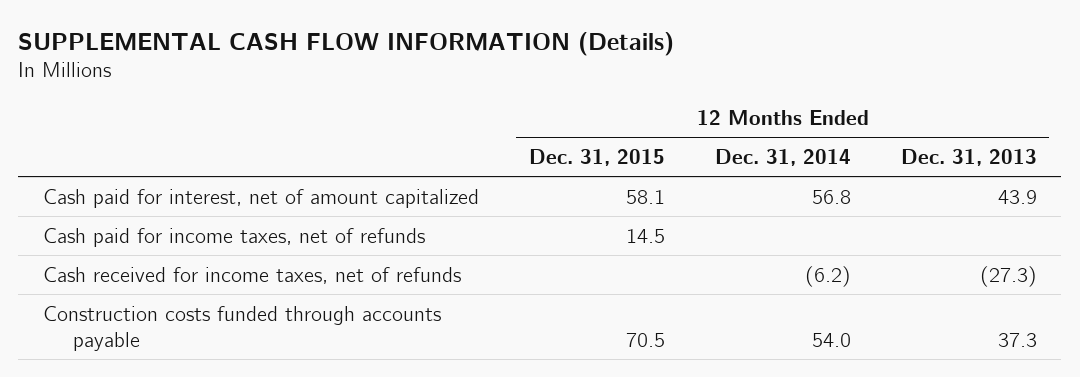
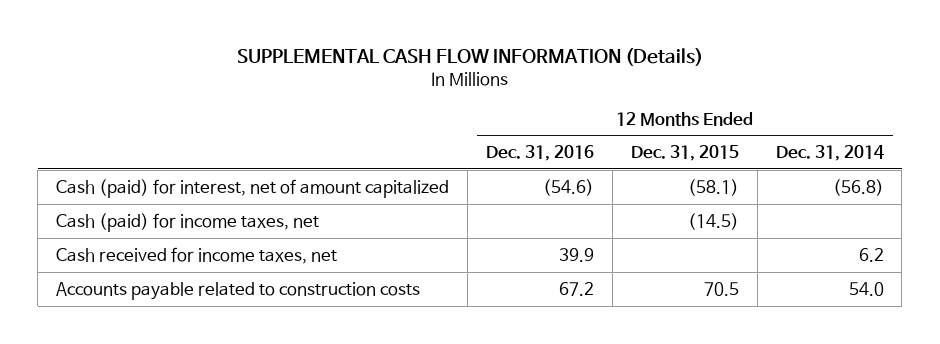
[900,148,1037,166] Dec. 31, 2013 -> none
none -> [485,145,594,162] Dec. 31, 2016
[43,188,480,208] Cash paid for interest, net of amount capitalized -> [56,178,450,198] Cash (paid) for interest, net of amount capitalized
[625,189,665,204] 58.1 -> [687,178,739,196] (58.1)
[811,189,851,204] 56.8 -> [832,178,884,196] (56.8)
[43,227,426,247] Cash paid for income taxes, net of refunds -> [56,212,320,232] Cash (paid) for income taxes, net
[625,228,665,243] 14.5 -> [687,212,739,230] (14.5)
[43,266,462,284] Cash received for income taxes, net of refunds -> [56,246,338,264] Cash received for income taxes, net
[804,265,851,287] (6.2) -> [858,247,884,262] 6.2
[43,305,442,351] Construction costs funded through accounts payable -> [56,281,421,300] Accounts payable related to construction costs

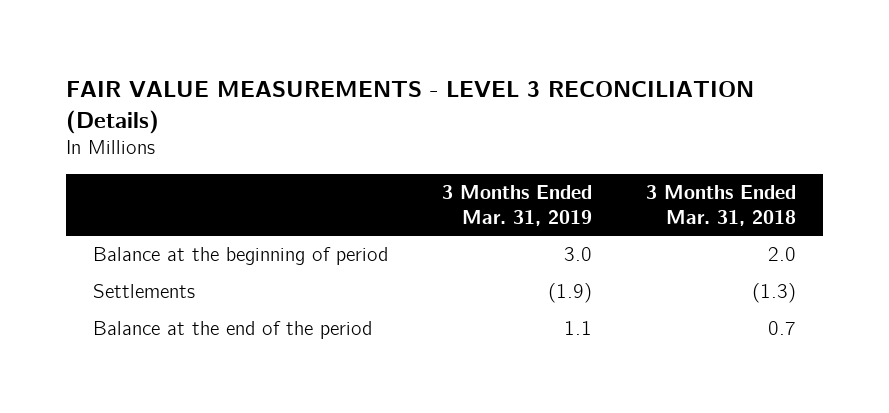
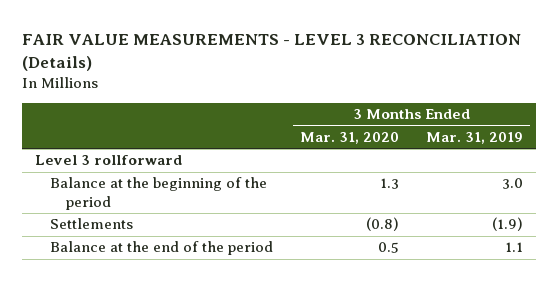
[646,185,797,226] 3 Months Ended Mar. 31, 2018 -> none
none -> [300,131,400,144] Mar. 31, 2020
none -> [35,155,183,166] Level 3 rollforward
[92,247,388,266] Balance at the beginning of period -> [50,177,268,210] Balance at the beginning of the period

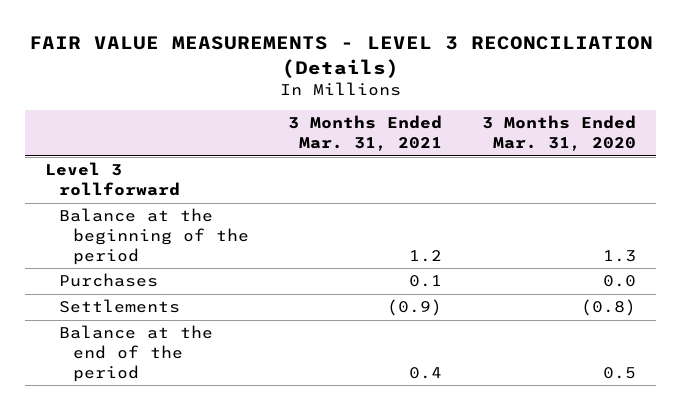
[425,131,523,144] Mar. 31, 2019 -> none
none -> [288,115,443,152] 3 Months Ended Mar. 31, 2021
none -> [58,273,158,288] Purchases

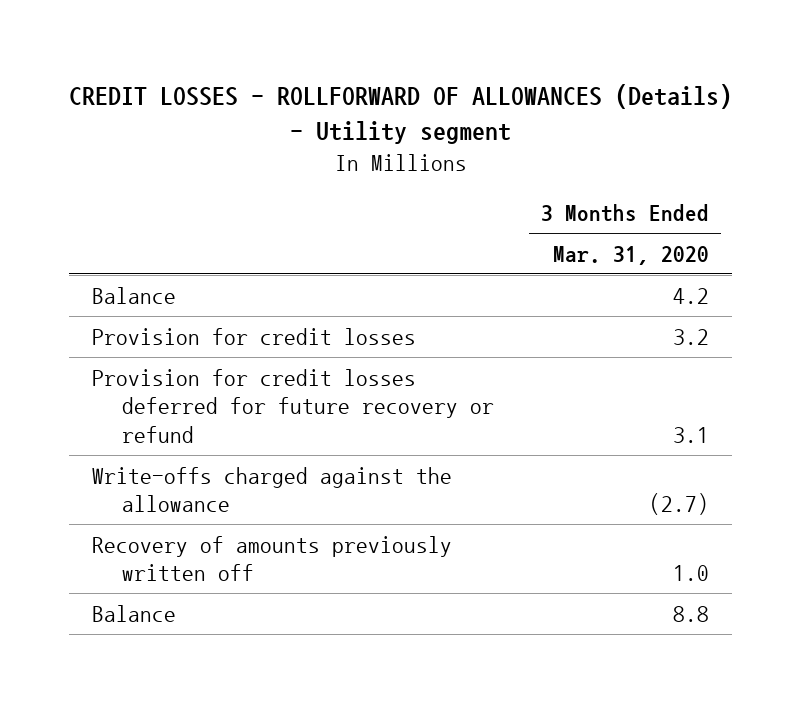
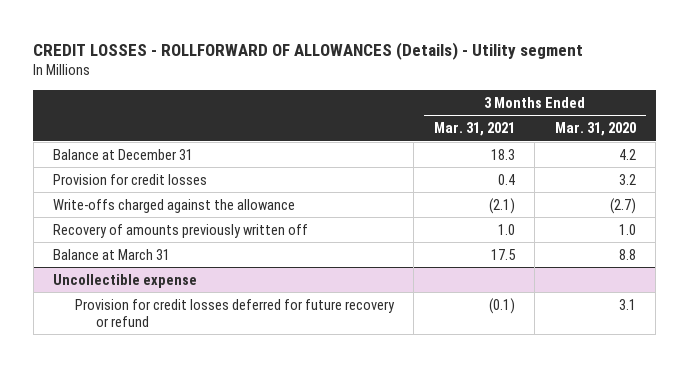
none -> [433,122,515,137] Mar. 31, 2021
[92,286,177,304] Balance -> [53,148,194,160] Balance at December 31
[92,368,495,443] Provision for credit losses deferred for future recovery or refund -> none
[92,604,177,622] Balance -> [53,248,171,260] Balance at March 31
none -> [53,273,198,288] Uncollectible expense
none -> [74,298,395,327] Provision for credit losses deferred for future recovery or refund

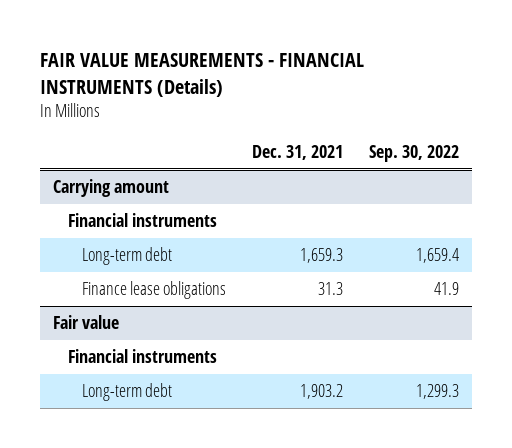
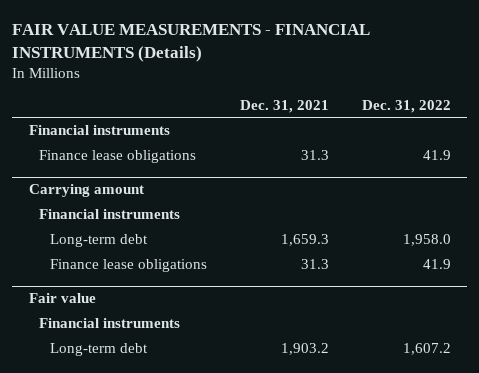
[369,145,460,163] Sep. 30, 2022 -> none
none -> [361,99,451,113] Dec. 31, 2022
none -> [28,125,170,136] Financial instruments
none -> [39,150,197,164] Finance lease obligations

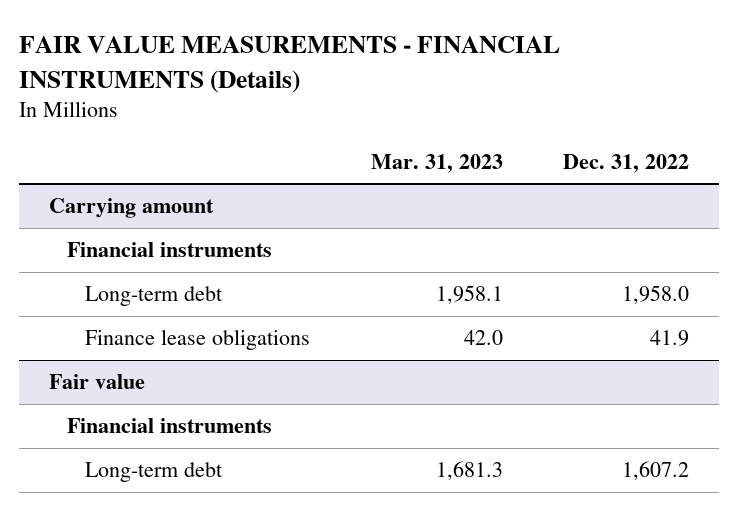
[239,99,329,113] Dec. 31, 2021 -> none
none -> [370,153,503,173] Mar. 31, 2023
[28,125,170,136] Financial instruments -> none
[39,150,197,164] Finance lease obligations -> none

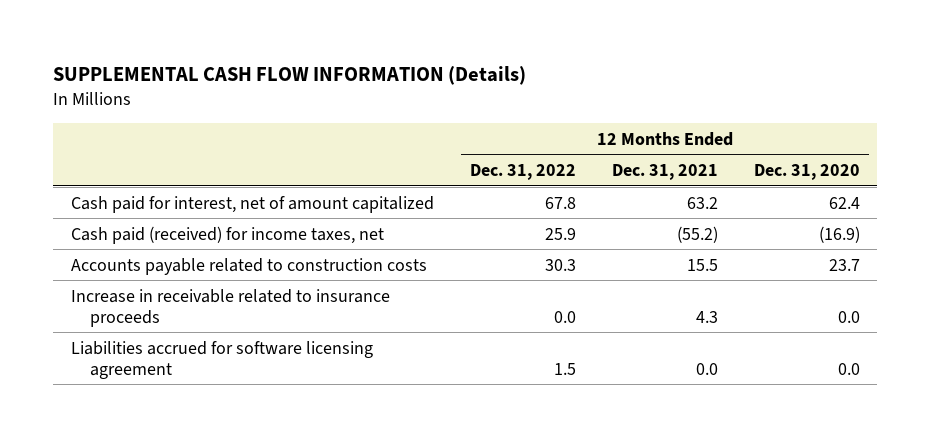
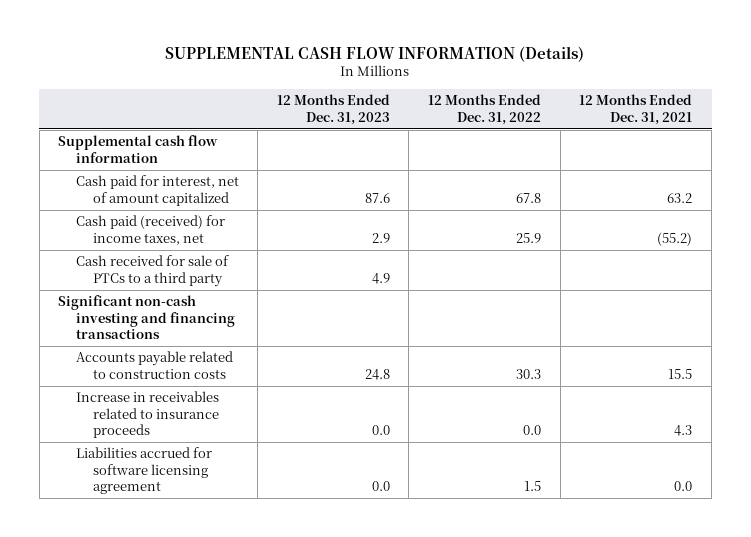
[753,164,860,181] Dec. 31, 2020 -> none
none -> [276,94,390,125] 12 Months Ended Dec. 31, 2023
none -> [58,135,219,163] Supplemental cash flow information
none -> [75,255,229,287] Cash received for sale of PTCs to a third party
none -> [58,295,235,340] Significant non-cash investing and financing transactions
[71,288,391,327] Increase in receivable related to insurance proceeds -> [75,391,219,439] Increase in receivables related to insurance proceeds

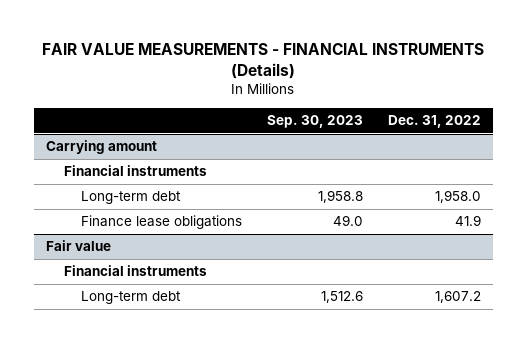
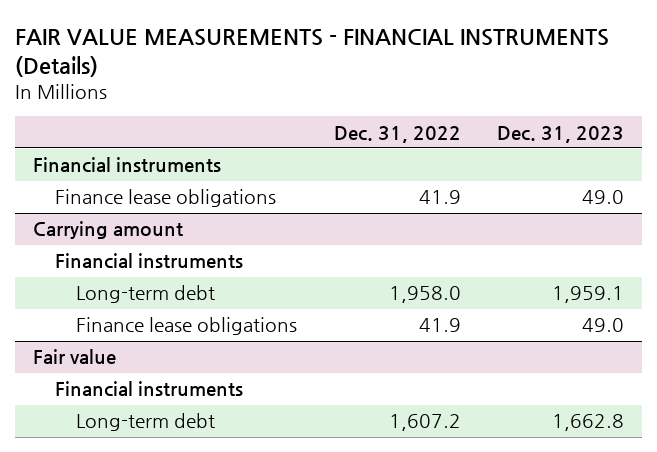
[266,115,363,129] Sep. 30, 2023 -> none
none -> [497,125,625,143] Dec. 31, 2023
none -> [33,157,222,174] Financial instruments
none -> [54,189,276,208] Finance lease obligations

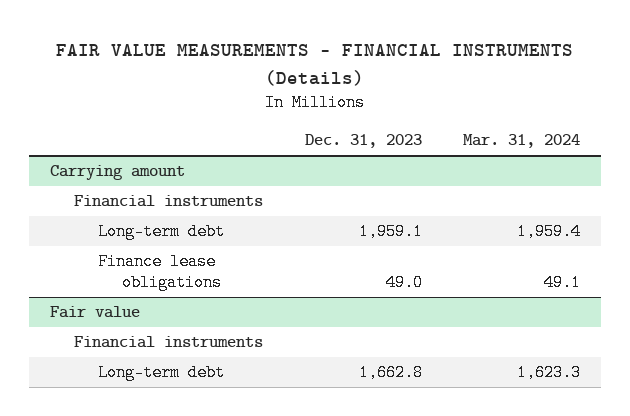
[333,125,461,143] Dec. 31, 2022 -> none
none -> [463,134,581,149] Mar. 31, 2024
[33,157,222,174] Financial instruments -> none
[54,189,276,208] Finance lease obligations -> none

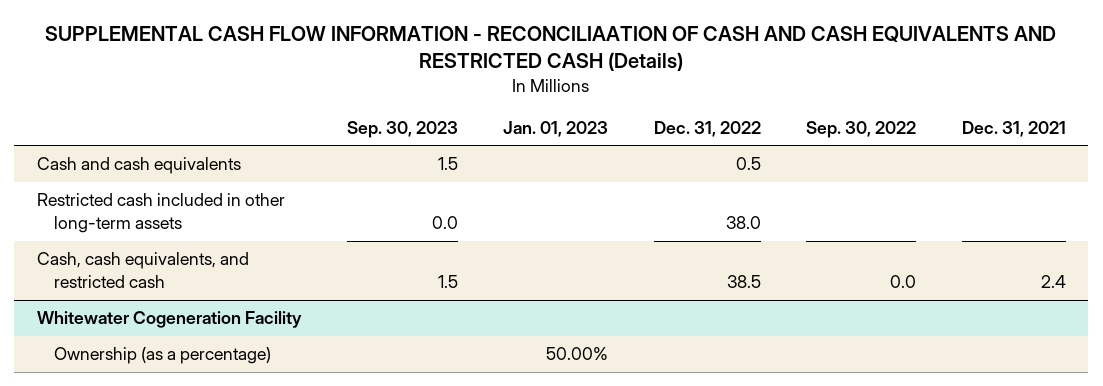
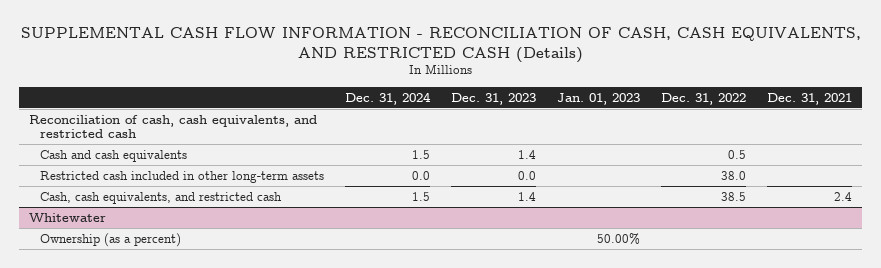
[45,26,1057,72] SUPPLEMENTAL CASH FLOW INFORMATION - RECONCILIAATION OF CASH AND CASH EQUIVALENTS AND RESTRICTED CASH (Details) -> [20,27,861,63] SUPPLEMENTAL CASH FLOW INFORMATION - RECONCILIATION OF CASH, CASH EQUIVALENTS, AND RESTRICTED CASH (Details)
[346,120,458,138] Sep. 30, 2023 -> none
[806,120,917,138] Sep. 30, 2022 -> none
none -> [345,91,432,105] Dec. 31, 2024
none -> [451,92,537,105] Dec. 31, 2023
none -> [29,114,318,139] Reconciliation of cash, cash equivalents, and restricted cash
[37,311,303,329] Whitewater Cogeneration Facility -> [29,212,107,222] Whitewater
[54,347,272,365] Ownership (as a percentage) -> [40,232,182,247] Ownership (as a percent)

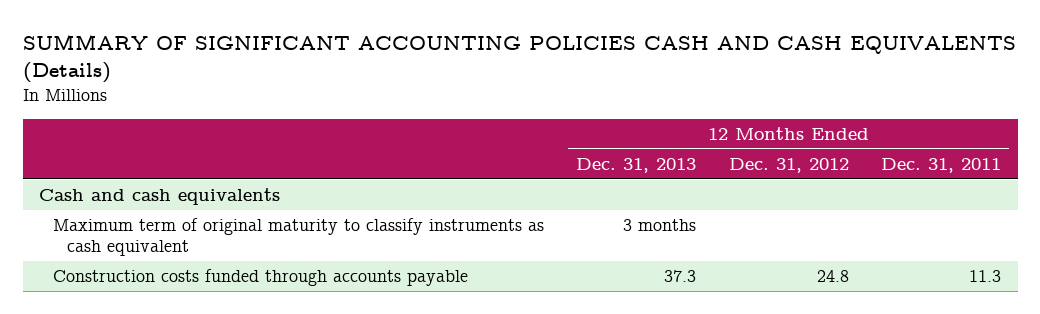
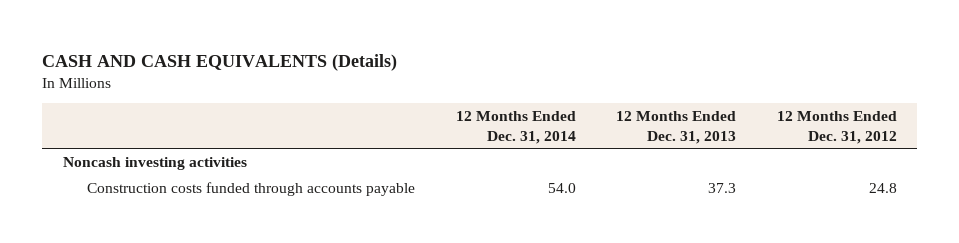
[22,34,1016,84] SUMMARY OF SIGNIFICANT ACCOUNTING POLICIES CASH AND CASH EQUIVALENTS (Details) -> [42,53,398,71] CASH AND CASH EQUIVALENTS (Details)
[881,157,1002,173] Dec. 31, 2011 -> none
none -> [455,111,576,144] 12 Months Ended Dec. 31, 2014
[39,188,281,206] Cash and cash equivalents -> none
[53,218,545,257] Maximum term of original maturity to classify instruments as cash equivalent -> none
none -> [62,156,247,170] Noncash investing activities

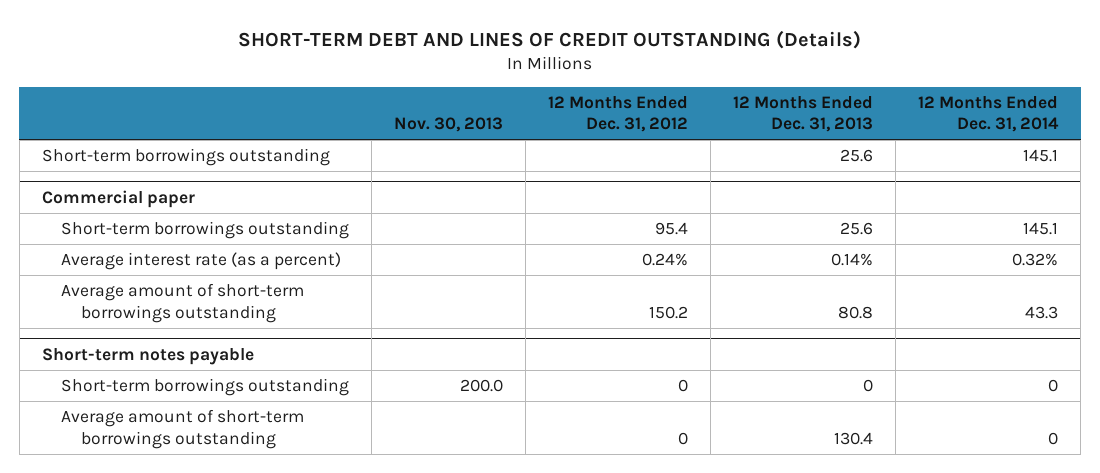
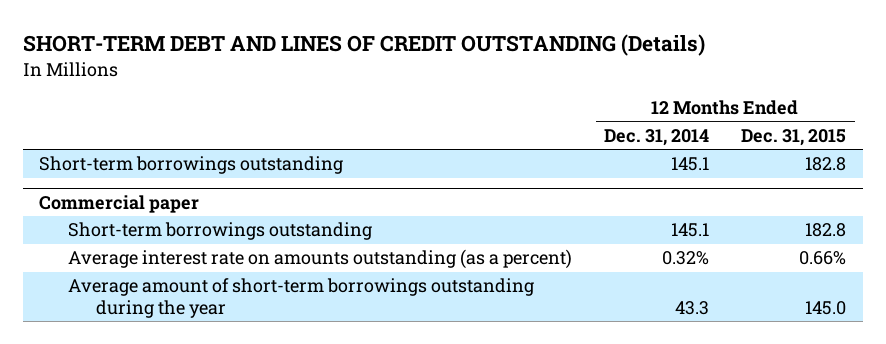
[394,117,504,133] Nov. 30, 2013 -> none
[548,95,689,133] 12 Months Ended Dec. 31, 2012 -> none
[733,95,874,133] 12 Months Ended Dec. 31, 2013 -> none
none -> [741,128,847,146] Dec. 31, 2015
[41,347,254,365] Short-term notes payable -> none
[61,377,350,396] Short-term borrowings outstanding -> none
[61,408,305,449] Average amount of short-term borrowings outstanding -> none
[61,251,342,270] Average interest rate (as a percent) -> [67,249,572,270] Average interest rate on amounts outstanding (as a percent)
[61,282,305,323] Average amount of short-term borrowings outstanding -> [67,278,534,318] Average amount of short-term borrowings outstanding during the year

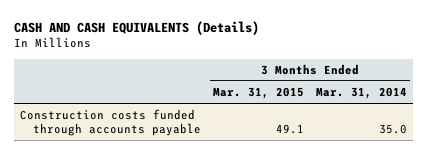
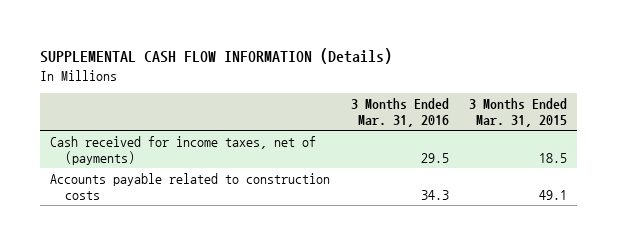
[14,20,260,35] CASH AND CASH EQUIVALENTS (Details) -> [39,48,392,65] SUPPLEMENTAL CASH FLOW INFORMATION (Details)
[315,87,407,100] Mar. 31, 2014 -> none
none -> [350,98,449,128] 3 Months Ended Mar. 31, 2016
none -> [50,135,317,165] Cash received for income taxes, net of (payments)
[19,109,202,136] Construction costs funded through accounts payable -> [50,172,331,200] Accounts payable related to construction costs

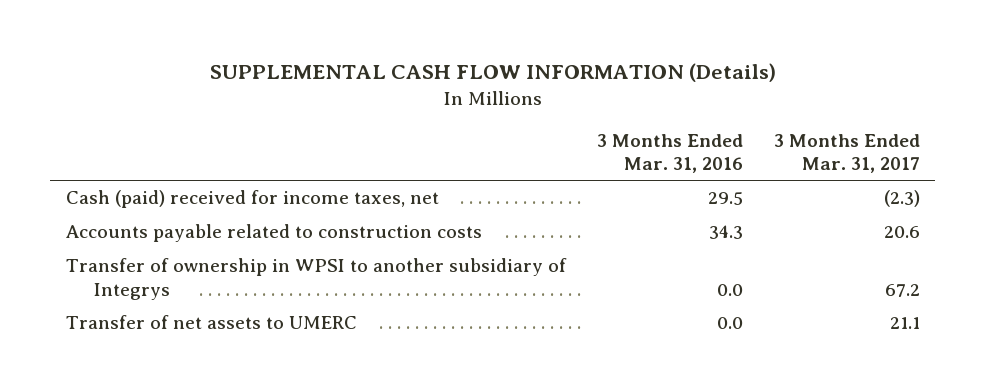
[468,98,567,128] 3 Months Ended Mar. 31, 2015 -> none
none -> [773,133,920,173] 3 Months Ended Mar. 31, 2017
[50,135,317,165] Cash received for income taxes, net of (payments) -> [65,190,439,209] Cash (paid) received for income taxes, net
none -> [65,258,567,300] Transfer of ownership in WPSI to another subsidiary of Integrys
none -> [65,315,357,330] Transfer of net assets to UMERC

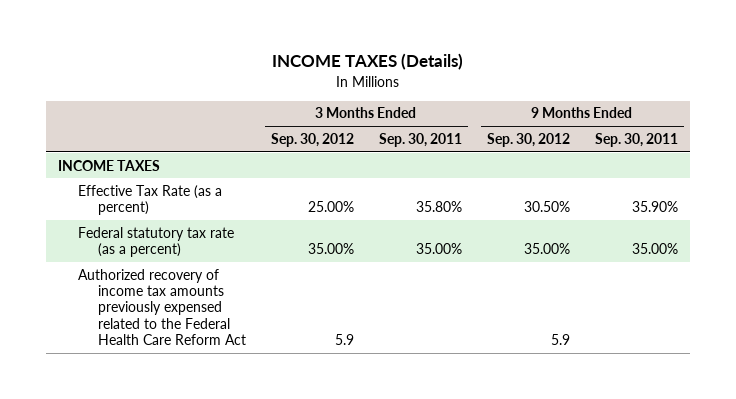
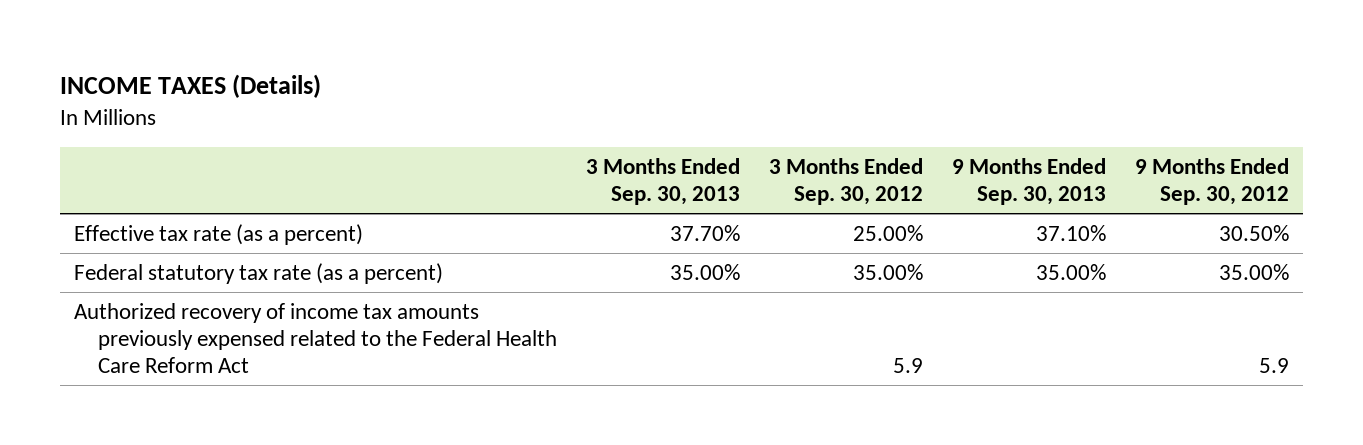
[378,132,462,147] Sep. 30, 2011 -> none
[594,132,678,147] Sep. 30, 2011 -> none
none -> [586,157,741,205] 3 Months Ended Sep. 30, 2013
none -> [951,157,1106,205] 9 Months Ended Sep. 30, 2013
[57,159,160,171] INCOME TAXES -> none
[77,184,222,216] Effective Tax Rate (as a percent) -> [74,223,364,245] Effective tax rate (as a percent)

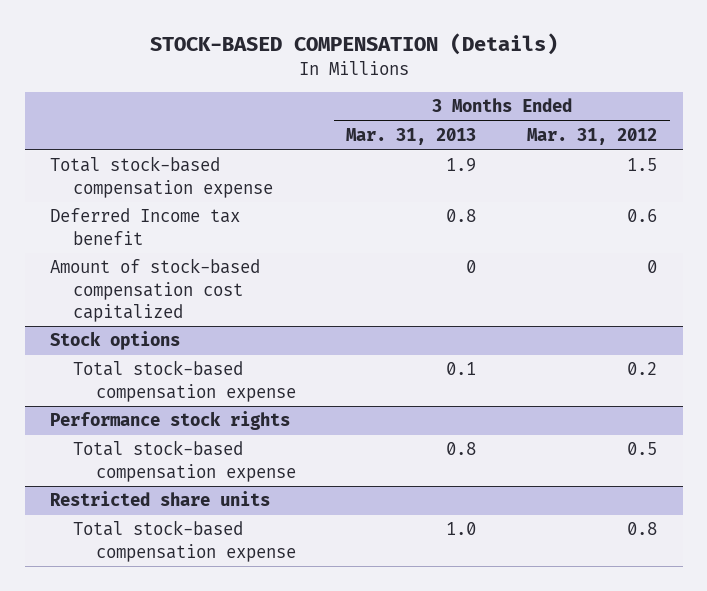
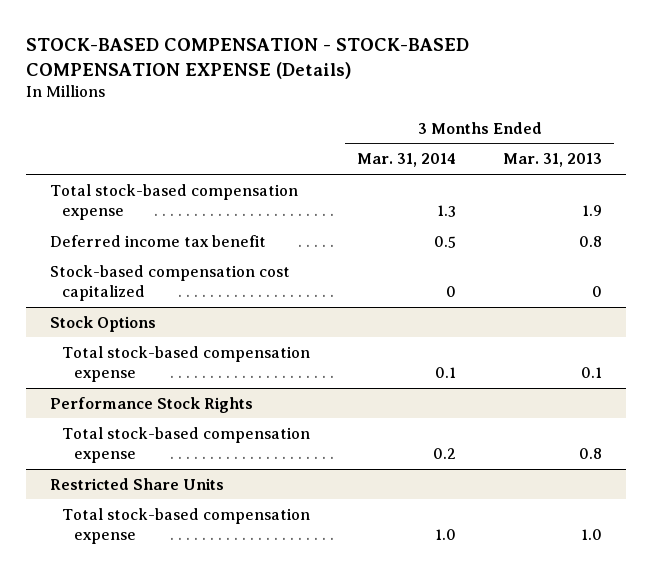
[149,33,558,56] STOCK-BASED COMPENSATION (Details) -> [26,37,470,79] STOCK-BASED COMPENSATION - STOCK-BASED COMPENSATION EXPENSE (Details)
[527,128,658,146] Mar. 31, 2012 -> none
none -> [357,153,457,168] Mar. 31, 2014
[50,208,241,245] Deferred Income tax benefit -> [49,234,266,247] Deferred income tax benefit
[50,258,261,322] Amount of stock-based compensation cost capitalized -> [49,264,290,302] Stock-based compensation cost capitalized
[50,331,181,351] Stock options -> [49,315,156,332] Stock Options
[50,411,291,431] Performance stock rights -> [49,396,253,413] Performance Stock Rights
[50,491,271,507] Restricted share units -> [49,477,224,490] Restricted Share Units

